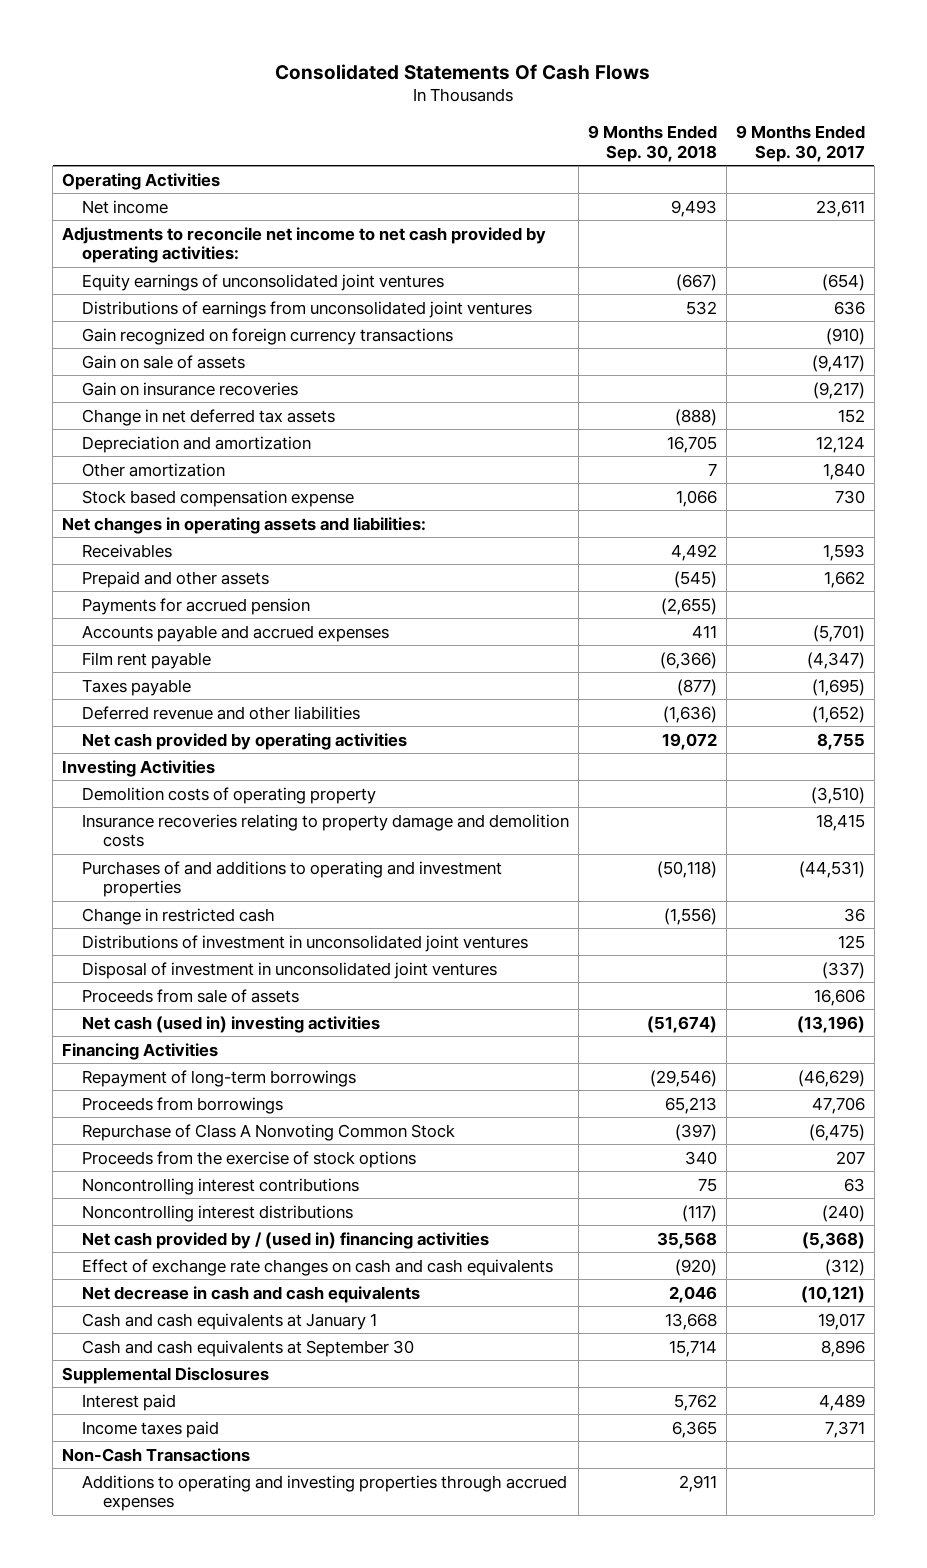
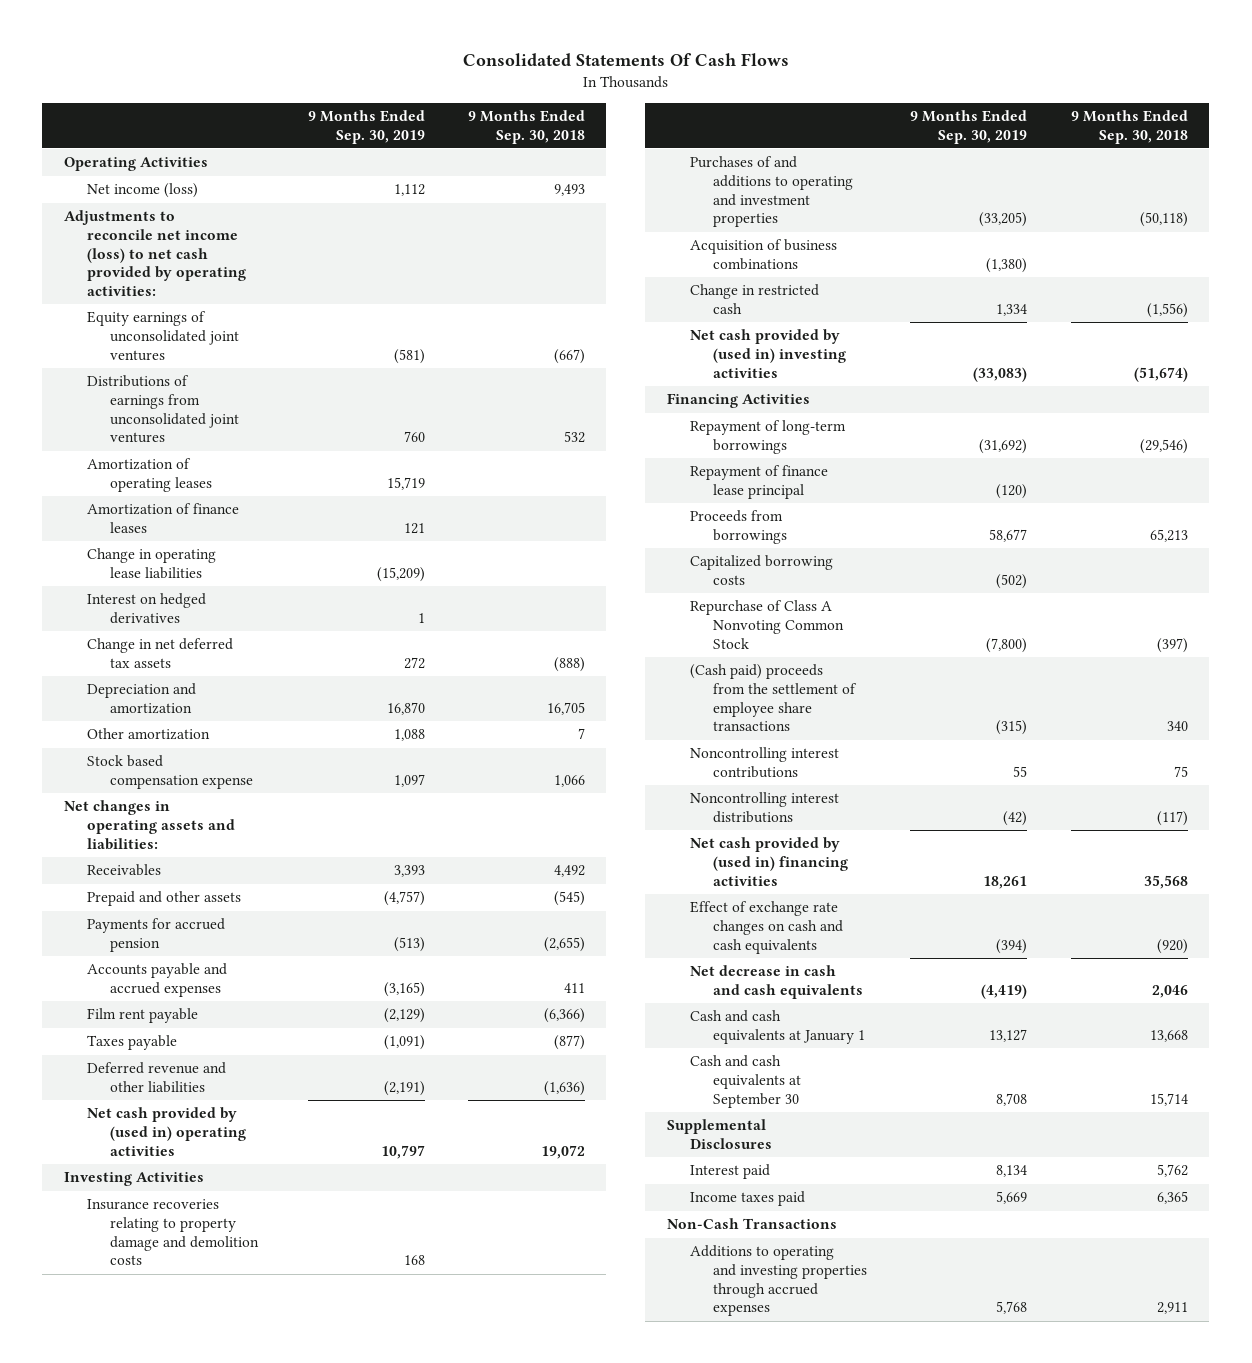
[735,124,865,162] 9 Months Ended Sep. 30, 2017 -> none
none -> [307,109,425,144] 9 Months Ended Sep. 30, 2019
[82,199,169,214] Net income -> [87,183,199,199] Net income (loss)
[61,226,546,264] Adjustments to reconcile net income to net cash provided by operating activities: -> [63,210,247,297] Adjustments to reconcile net income (loss) to net cash provided by operating activities:
[82,327,454,345] Gain recognized on foreign currency transactions -> none
[82,354,246,369] Gain on sale of assets -> none
[82,381,299,396] Gain on insurance recoveries -> none
none -> [87,458,213,493] Amortization of operating leases
none -> [87,503,240,534] Amortization of finance leases
none -> [87,548,217,580] Change in operating lease liabilities
none -> [87,593,207,625] Interest on hedged derivatives
[82,732,408,750] Net cash provided by operating activities -> [87,1107,247,1156] Net cash provided by (used in) operating activities
[82,786,377,804] Demolition costs of operating property -> none
none -> [689,239,837,271] Acquisition of business combinations
[82,934,529,952] Distributions of investment in unconsolidated joint ventures -> none
[82,961,498,979] Disposal of investment in unconsolidated joint ventures -> none
[82,988,300,1003] Proceeds from sale of assets -> none
[82,1015,381,1033] Net cash (used in) investing activities -> [689,329,847,378] Net cash provided by (used in) investing activities
none -> [689,465,828,500] Repayment of finance lease principal
none -> [689,555,833,586] Capitalized borrowing costs
[82,1150,417,1168] Proceeds from the exercise of stock options -> none
none -> [689,664,858,732] (Cash paid) proceeds from the settlement of employee share transactions
[82,1231,490,1249] Net cash provided by / (used in) financing activities -> [689,837,849,886] Net cash provided by (used in) financing activities

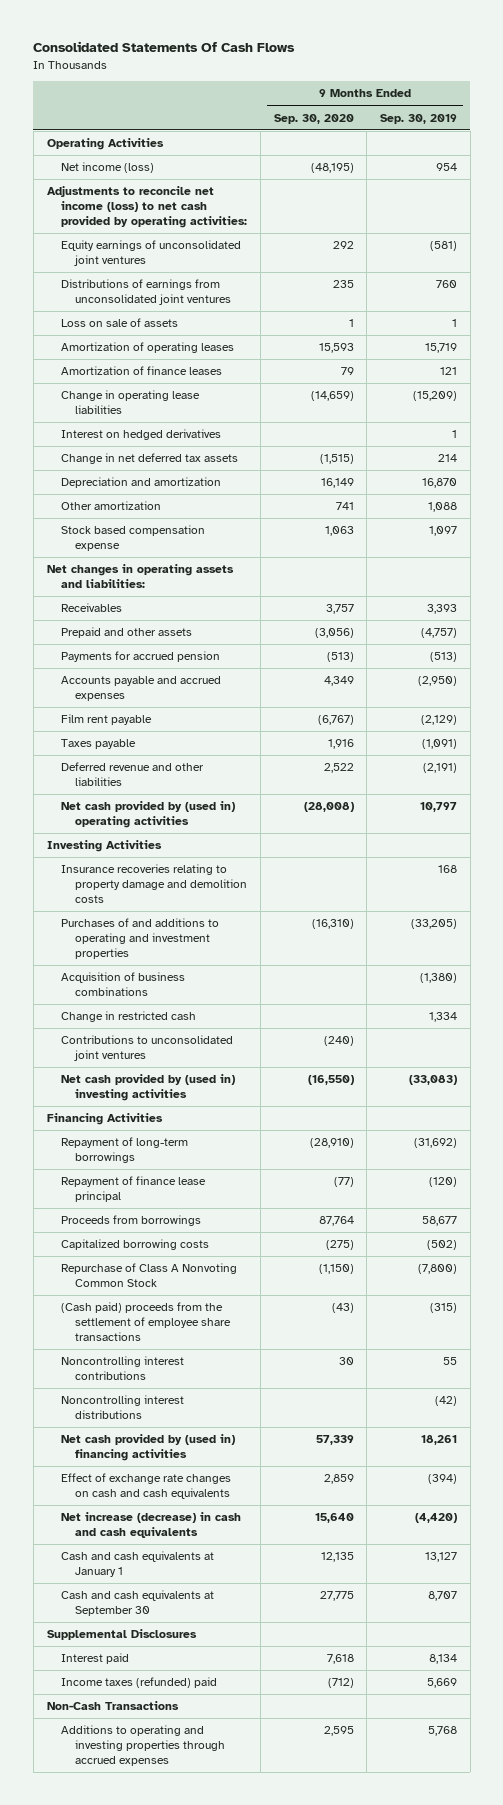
[467,109,585,144] 9 Months Ended Sep. 30, 2018 -> none
none -> [273,113,354,124] Sep. 30, 2020
[393,184,425,197] 1,112 -> [435,163,457,172] 954
none -> [60,318,178,328] Loss on sale of assets
[403,657,425,670] 272 -> [437,454,457,463] 214
[383,982,425,998] (3,165) -> [417,676,457,687] (2,950)
none -> [60,1035,233,1062] Contributions to unconsolidated joint ventures
[689,965,864,1000] Net decrease in cash and cash equivalents -> [60,1512,241,1539] Net increase (decrease) in cash and cash equivalents
[981,984,1028,1000] (4,419) -> [414,1513,457,1524] (4,420)
[996,1092,1028,1106] 8,708 -> [427,1591,457,1602] 8,707
[689,1191,805,1207] Income taxes paid -> [60,1677,217,1689] Income taxes (refunded) paid

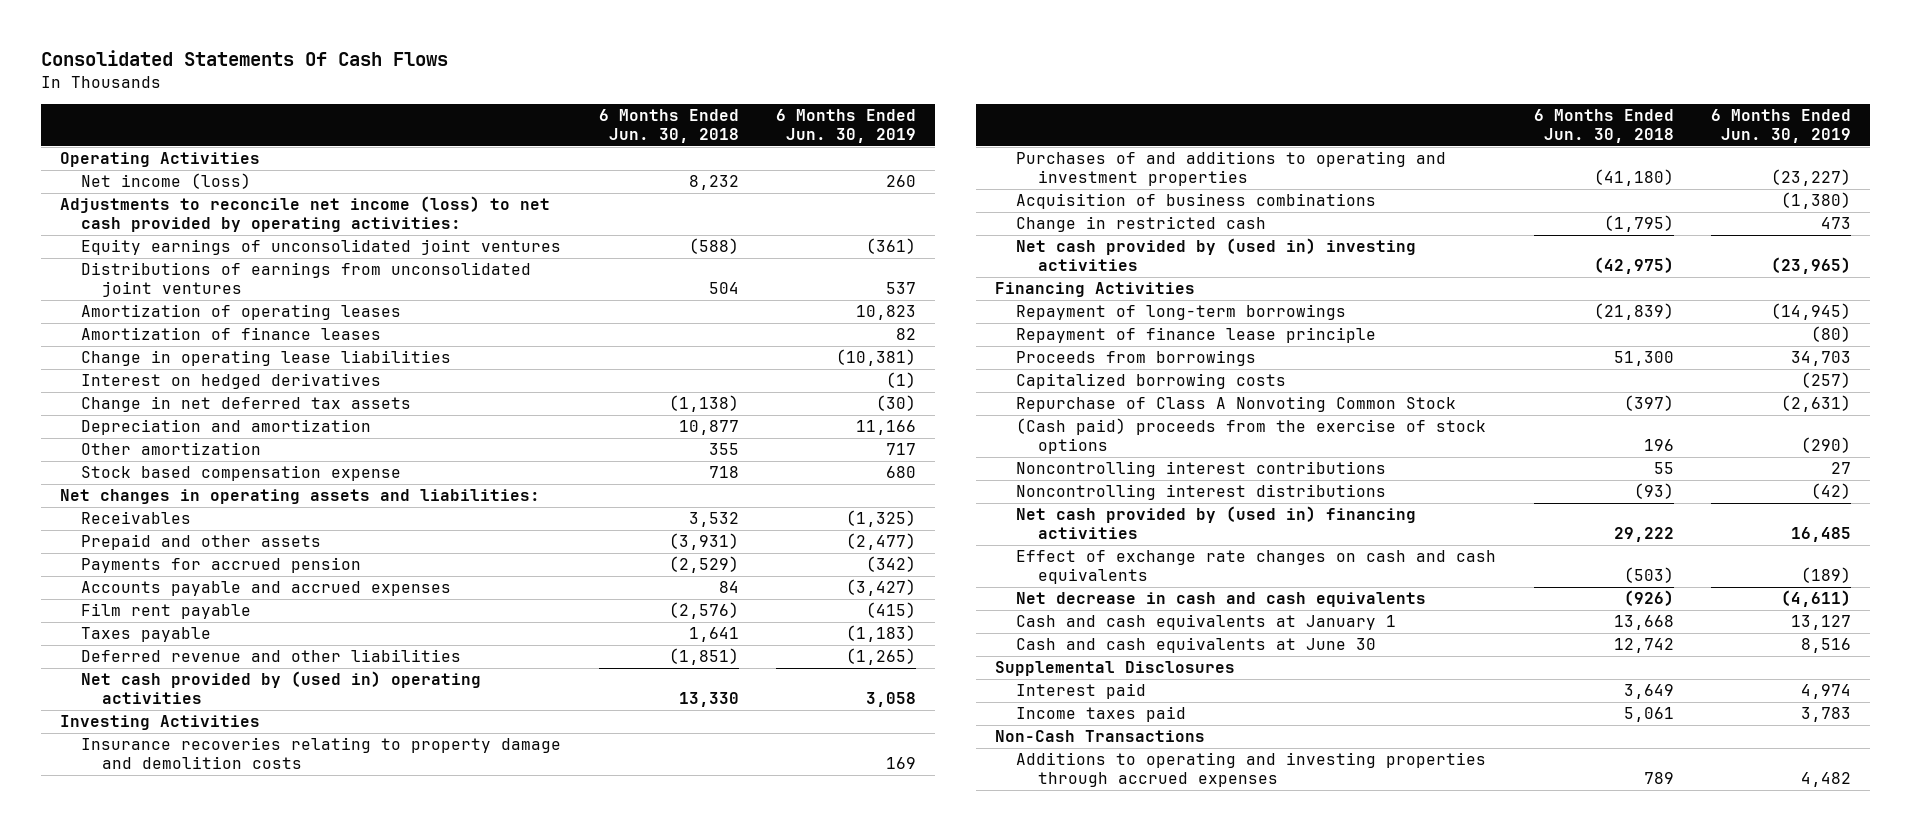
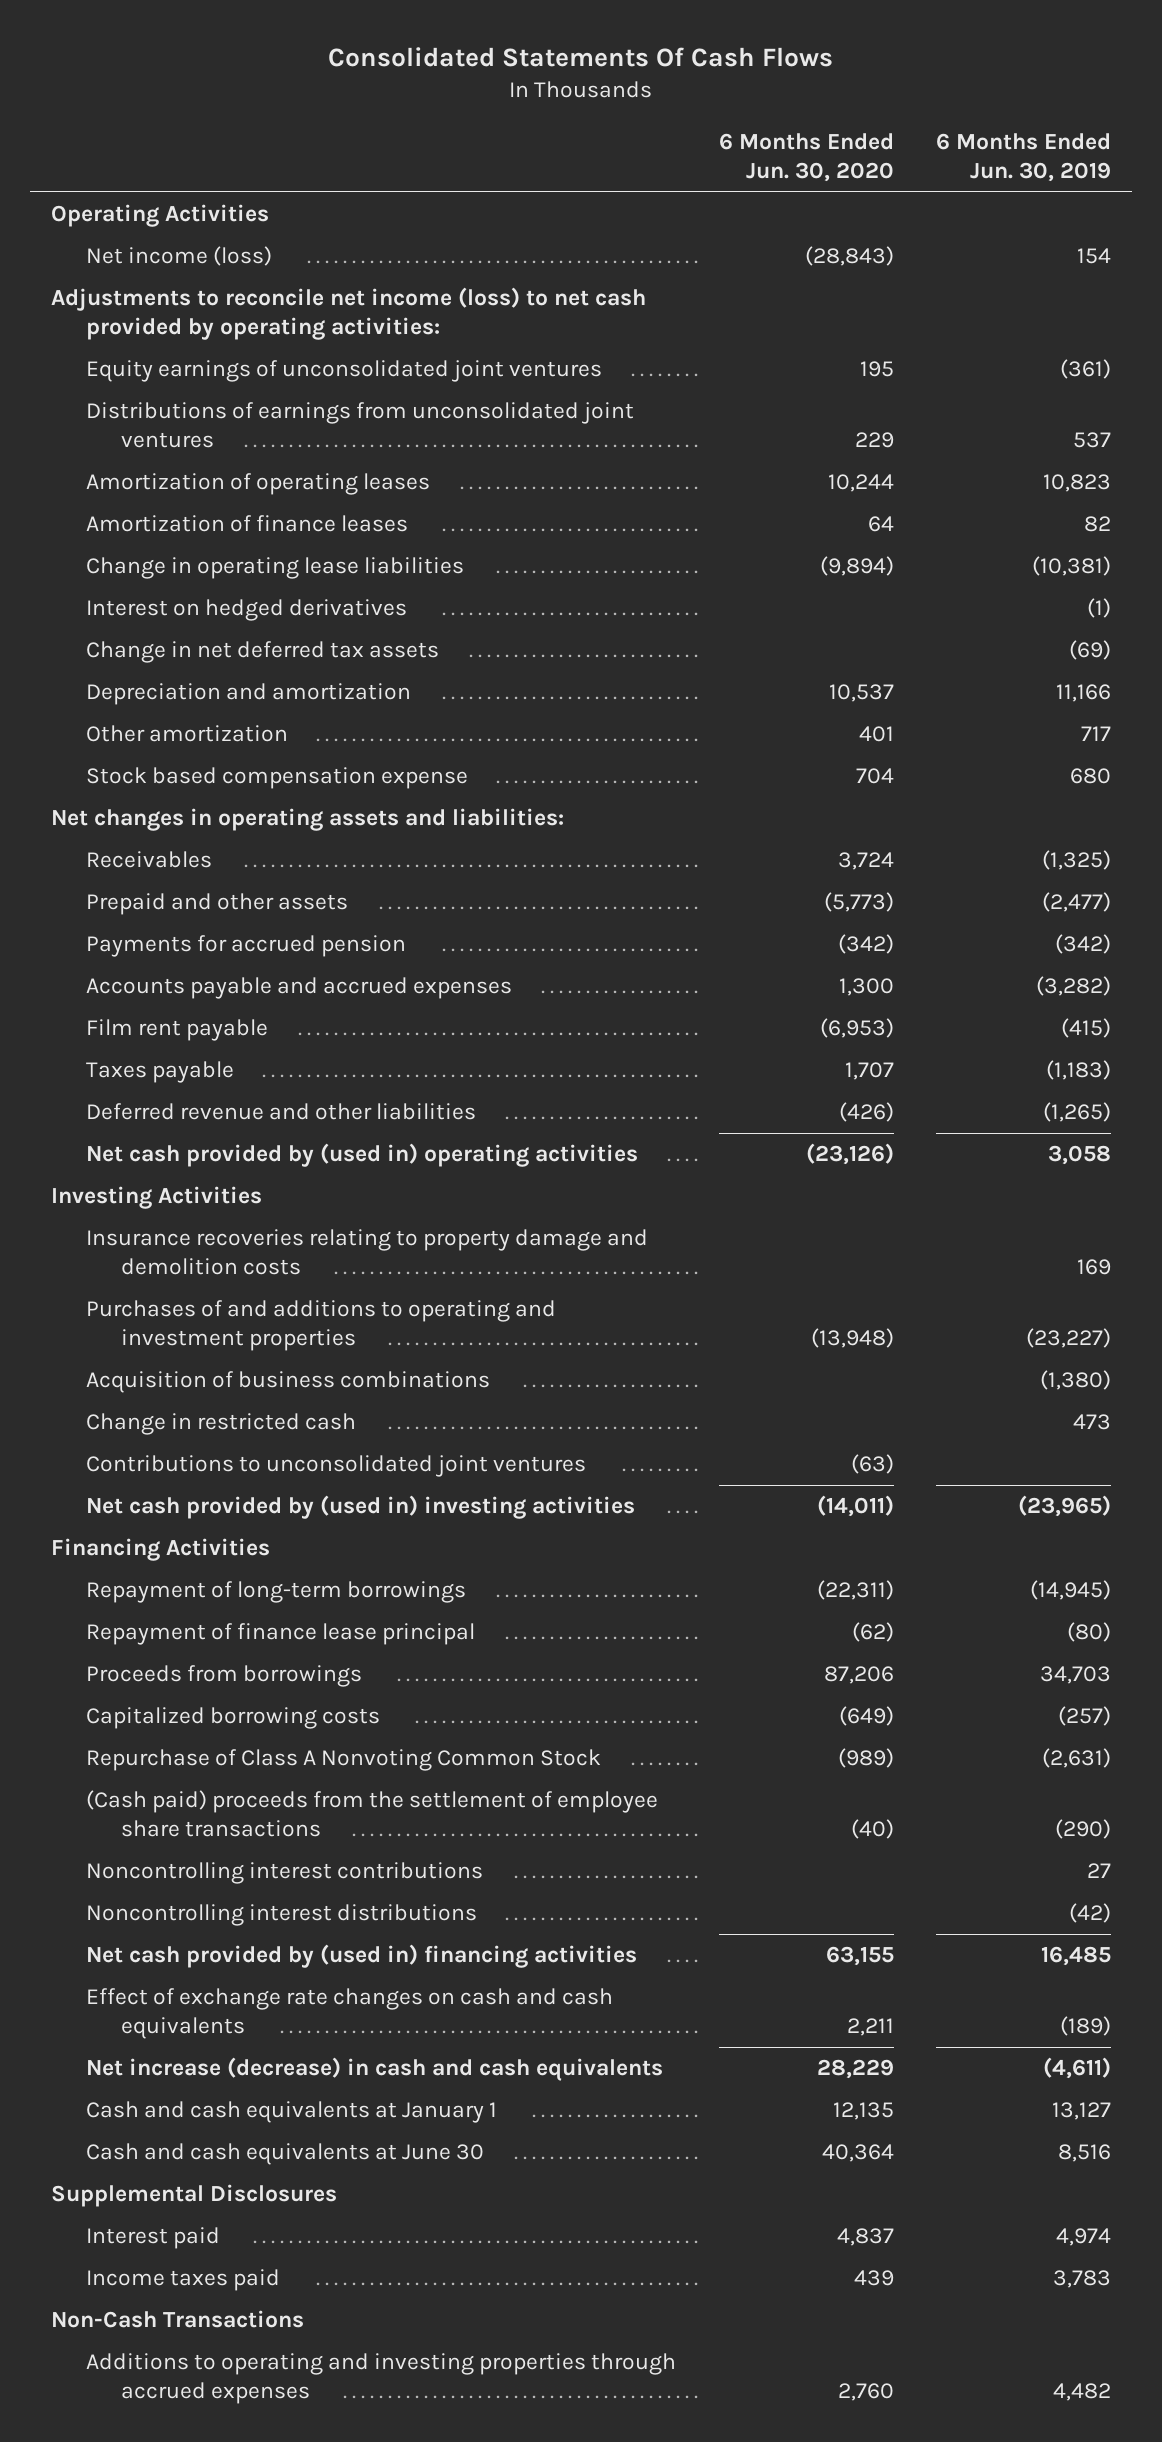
[598,109,739,144] 6 Months Ended Jun. 30, 2018 -> none
none -> [718,132,894,182] 6 Months Ended Jun. 30, 2020
[886,175,917,188] 260 -> [1076,248,1111,265] 154
[876,395,917,412] (30) -> [1068,640,1111,661] (69)
[846,579,917,597] (3,427) -> [1035,976,1111,997] (3,282)
none -> [86,1455,587,1478] Contributions to unconsolidated joint ventures
[1016,327,1377,344] Repayment of finance lease principle -> [86,1623,476,1646] Repayment of finance lease principal
[1016,418,1487,455] (Cash paid) proceeds from the exercise of stock options -> [86,1790,659,1838] (Cash paid) proceeds from the settlement of employee share transactions
[1016,592,1427,608] Net decrease in cash and cash equivalents -> [86,2057,664,2082] Net increase (decrease) in cash and cash equivalents

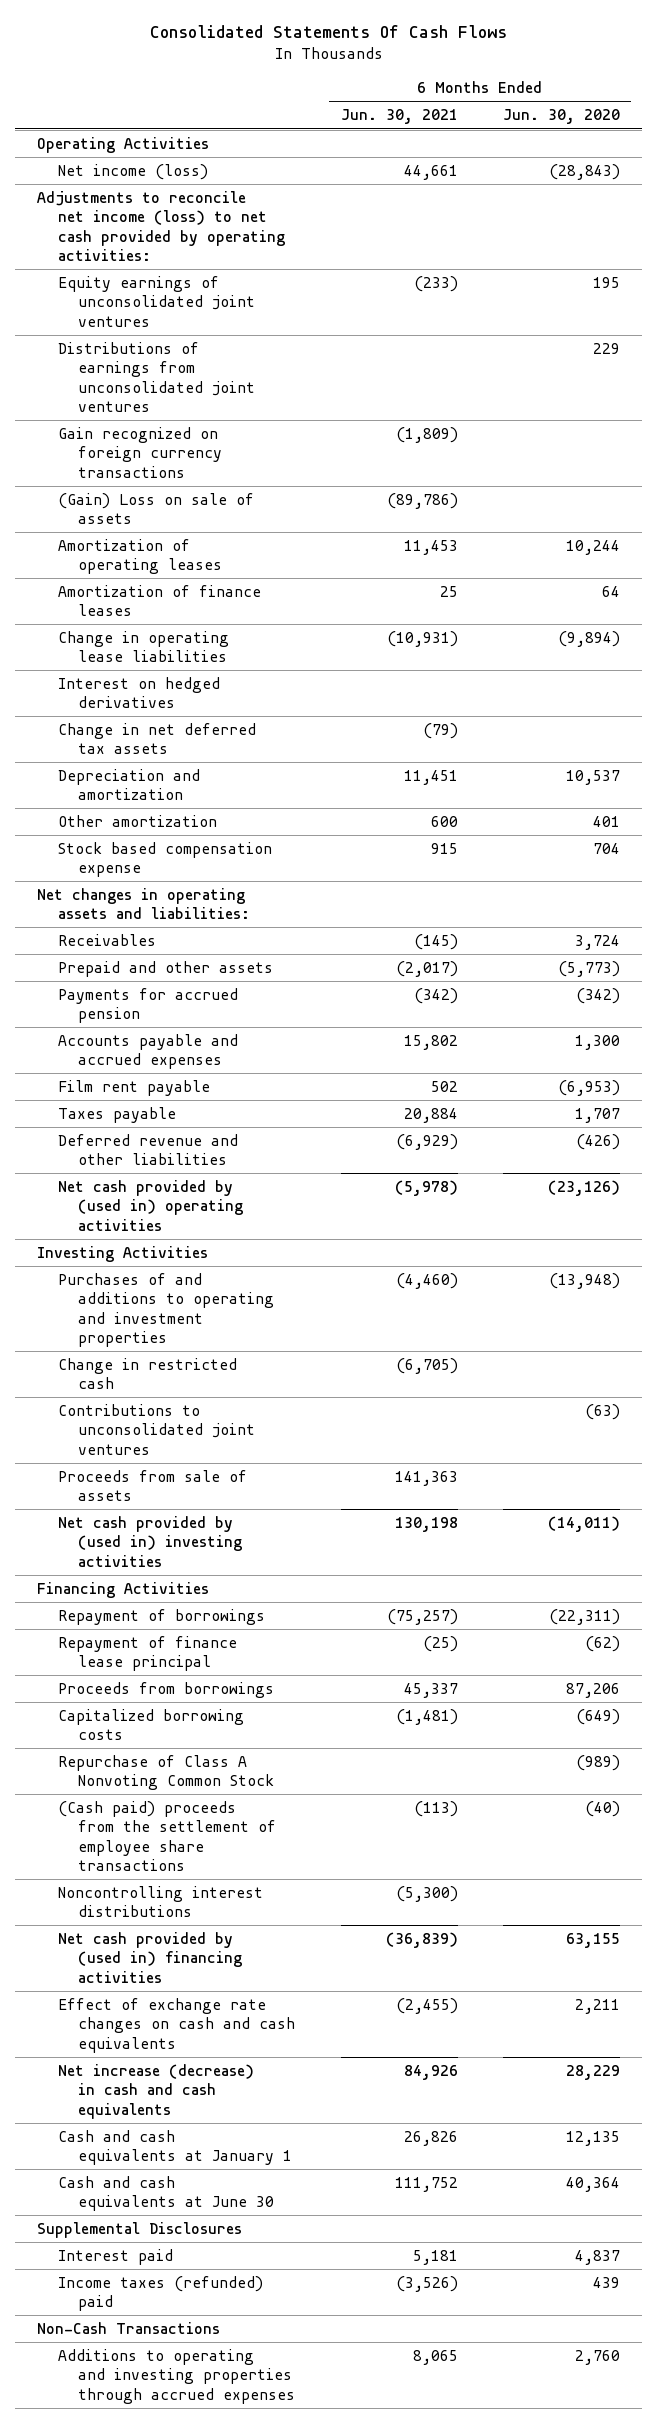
[935,132,1111,182] 6 Months Ended Jun. 30, 2019 -> none
none -> [340,109,458,125] Jun. 30, 2021
none -> [57,426,223,478] Gain recognized on foreign currency transactions
none -> [57,492,254,525] (Gain) Loss on sale of assets
[86,1229,649,1276] Insurance recoveries relating to property damage and demolition costs -> none
[86,1371,491,1394] Acquisition of business combinations -> none
none -> [57,1469,247,1502] Proceeds from sale of assets
[86,1581,467,1604] Repayment of long-term borrowings -> [57,1608,265,1625] Repayment of borrowings
[86,1862,484,1885] Noncontrolling interest contributions -> none
[86,2269,281,2292] Income taxes paid -> [57,2275,263,2312] Income taxes (refunded) paid

